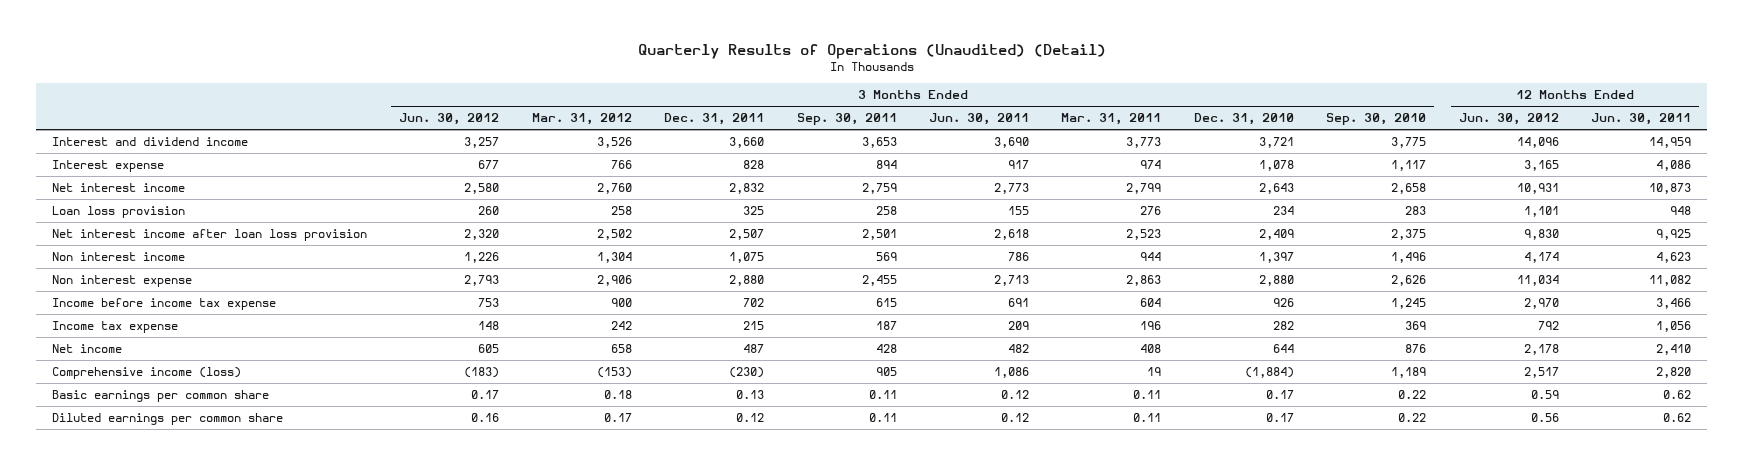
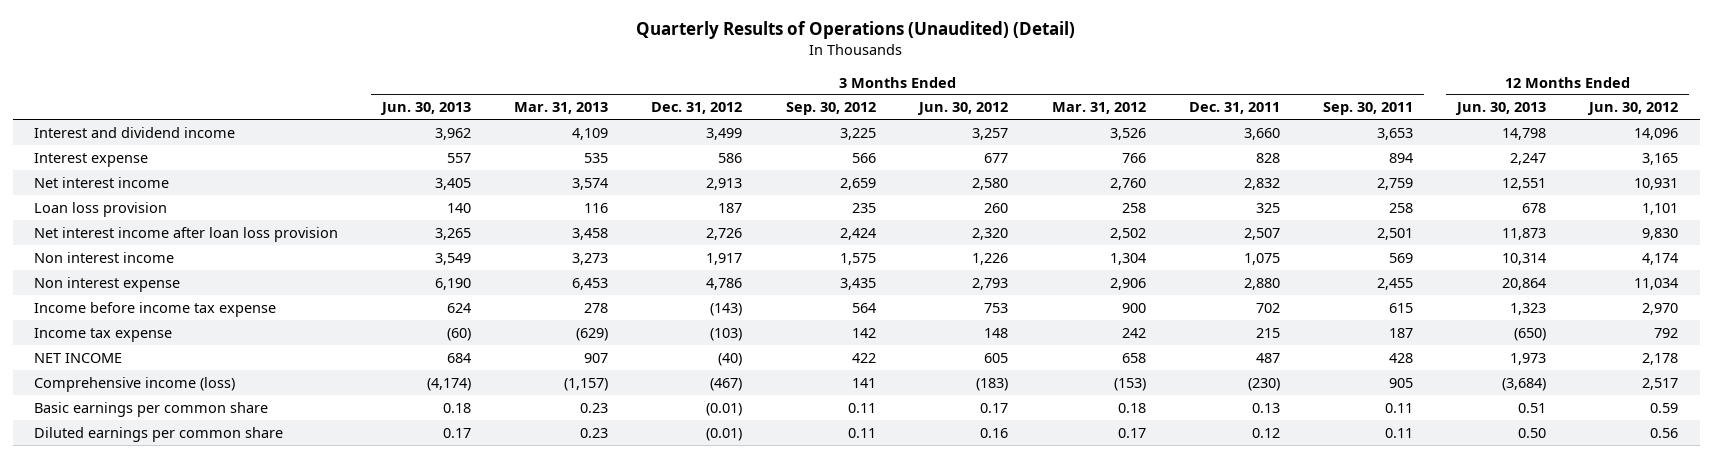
[929,113,1030,126] Jun. 30, 2011 -> none
[1061,113,1162,126] Mar. 31, 2011 -> none
[1193,113,1294,126] Dec. 31, 2010 -> none
[1326,113,1427,126] Sep. 30, 2010 -> none
[1591,113,1692,126] Jun. 30, 2011 -> none
none -> [379,102,471,116] Jun. 30, 2013
none -> [514,102,609,115] Mar. 31, 2013
none -> [651,102,743,115] Dec. 31, 2012
none -> [785,102,876,116] Sep. 30, 2012
none -> [1454,102,1546,116] Jun. 30, 2013
[52,344,123,354] Net income -> [34,352,123,363] NET INCOME

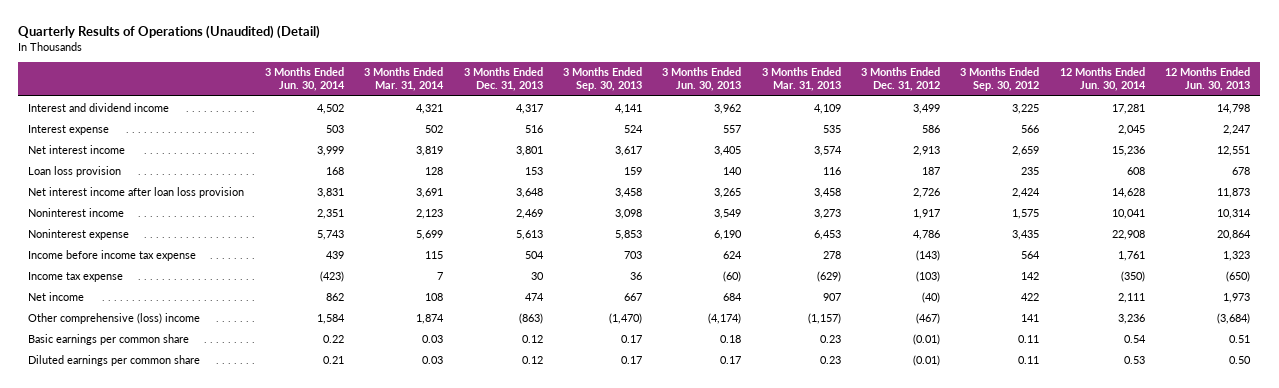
[917,102,1009,116] Jun. 30, 2012 -> none
[1051,102,1146,115] Mar. 31, 2012 -> none
[1189,102,1281,115] Dec. 31, 2011 -> none
[1323,102,1414,116] Sep. 30, 2011 -> none
[1587,102,1679,116] Jun. 30, 2012 -> none
none -> [264,67,345,92] 3 Months Ended Jun. 30, 2014
none -> [364,67,445,92] 3 Months Ended Mar. 31, 2014
none -> [463,67,543,92] 3 Months Ended Dec. 31, 2013
none -> [562,67,642,92] 3 Months Ended Sep. 30, 2013
none -> [1059,67,1146,92] 12 Months Ended Jun. 30, 2014
[34,251,175,263] Non interest income -> [28,207,125,217] Noninterest income
[34,276,181,292] Non interest expense -> [28,228,130,240] Noninterest expense
[34,352,123,363] NET INCOME -> [28,291,85,301] Net income
[34,376,236,392] Comprehensive income (loss) -> [28,312,201,324] Other comprehensive (loss) income

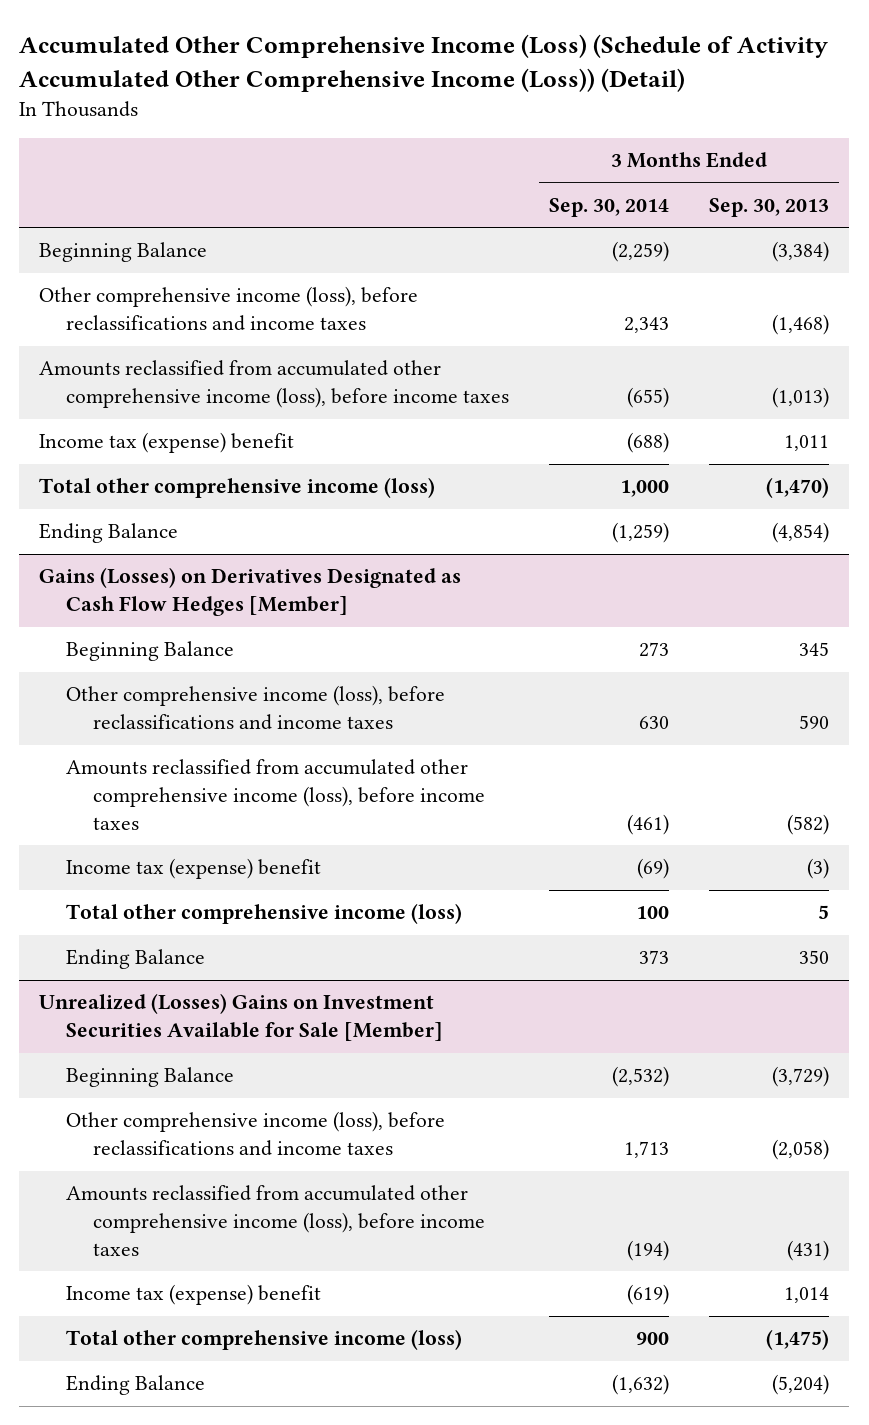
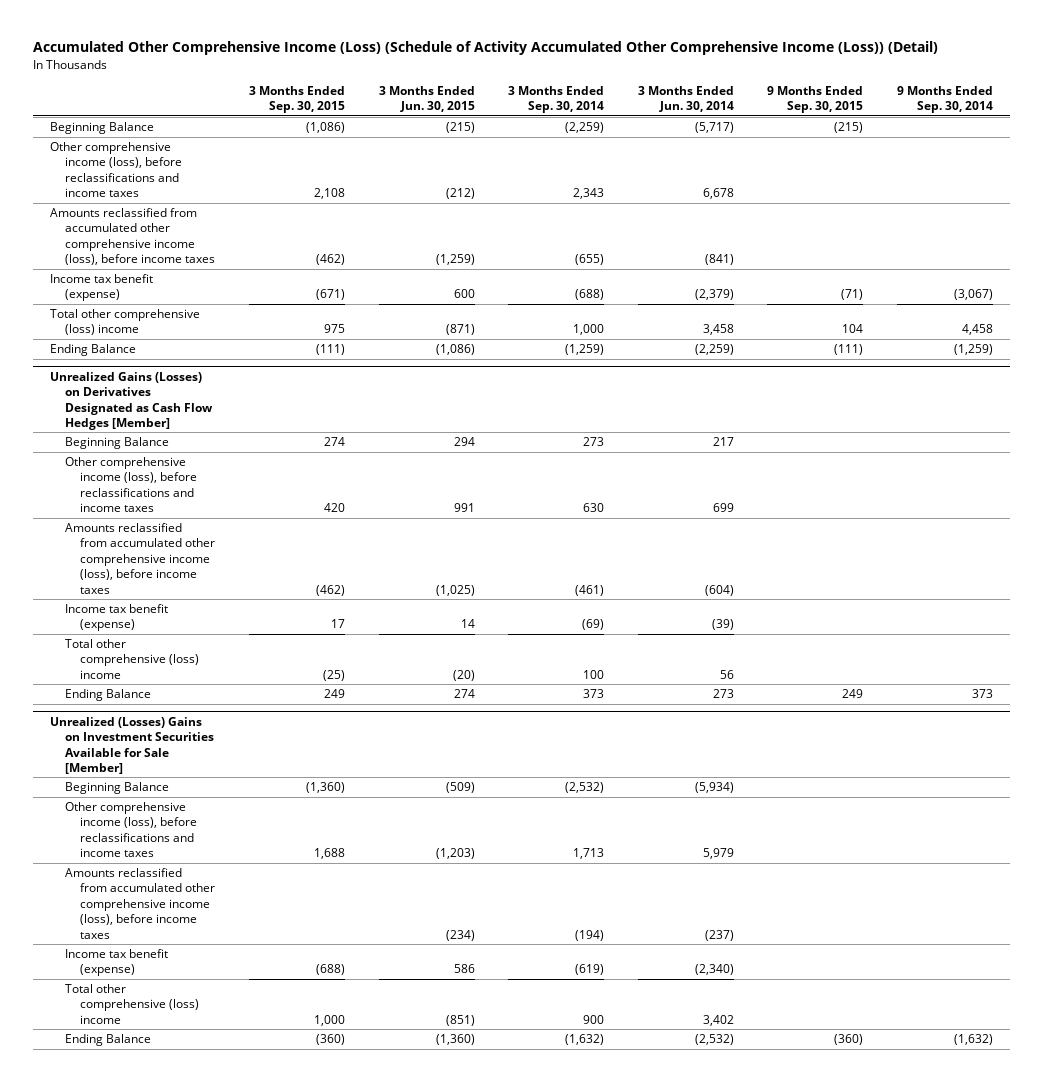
[709,197,830,217] Sep. 30, 2013 -> none
none -> [249,86,346,114] 3 Months Ended Sep. 30, 2015
none -> [378,86,475,113] 3 Months Ended Jun. 30, 2015
none -> [637,86,734,113] 3 Months Ended Jun. 30, 2014
none -> [767,86,864,114] 9 Months Ended Sep. 30, 2015
none -> [897,86,994,114] 9 Months Ended Sep. 30, 2014
[39,432,295,454] Income tax (expense) benefit -> [50,274,154,302] Income tax benefit (expense)
[39,477,436,499] Total other comprehensive income (loss) -> [50,309,201,336] Total other comprehensive (loss) income
[39,567,462,617] Gains (Losses) on Derivatives Designated as Cash Flow Hedges [Member] -> [50,371,214,430] Unrealized Gains (Losses) on Derivatives Designated as Cash Flow Hedges [Member]
[66,858,322,880] Income tax (expense) benefit -> [65,604,169,632] Income tax benefit (expense)
[66,903,463,925] Total other comprehensive income (loss) -> [65,639,200,679] Total other comprehensive (loss) income
[66,1284,322,1306] Income tax (expense) benefit -> [65,949,169,977] Income tax benefit (expense)
[66,1329,463,1351] Total other comprehensive income (loss) -> [65,984,200,1024] Total other comprehensive (loss) income

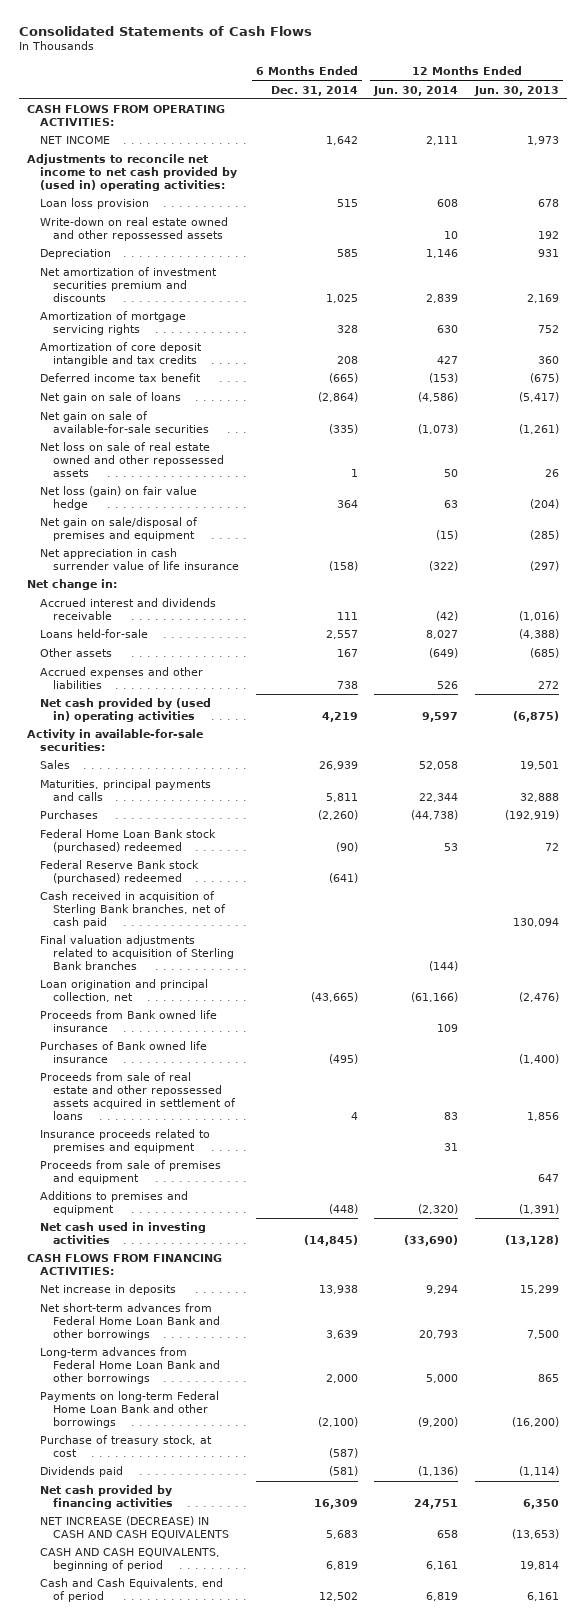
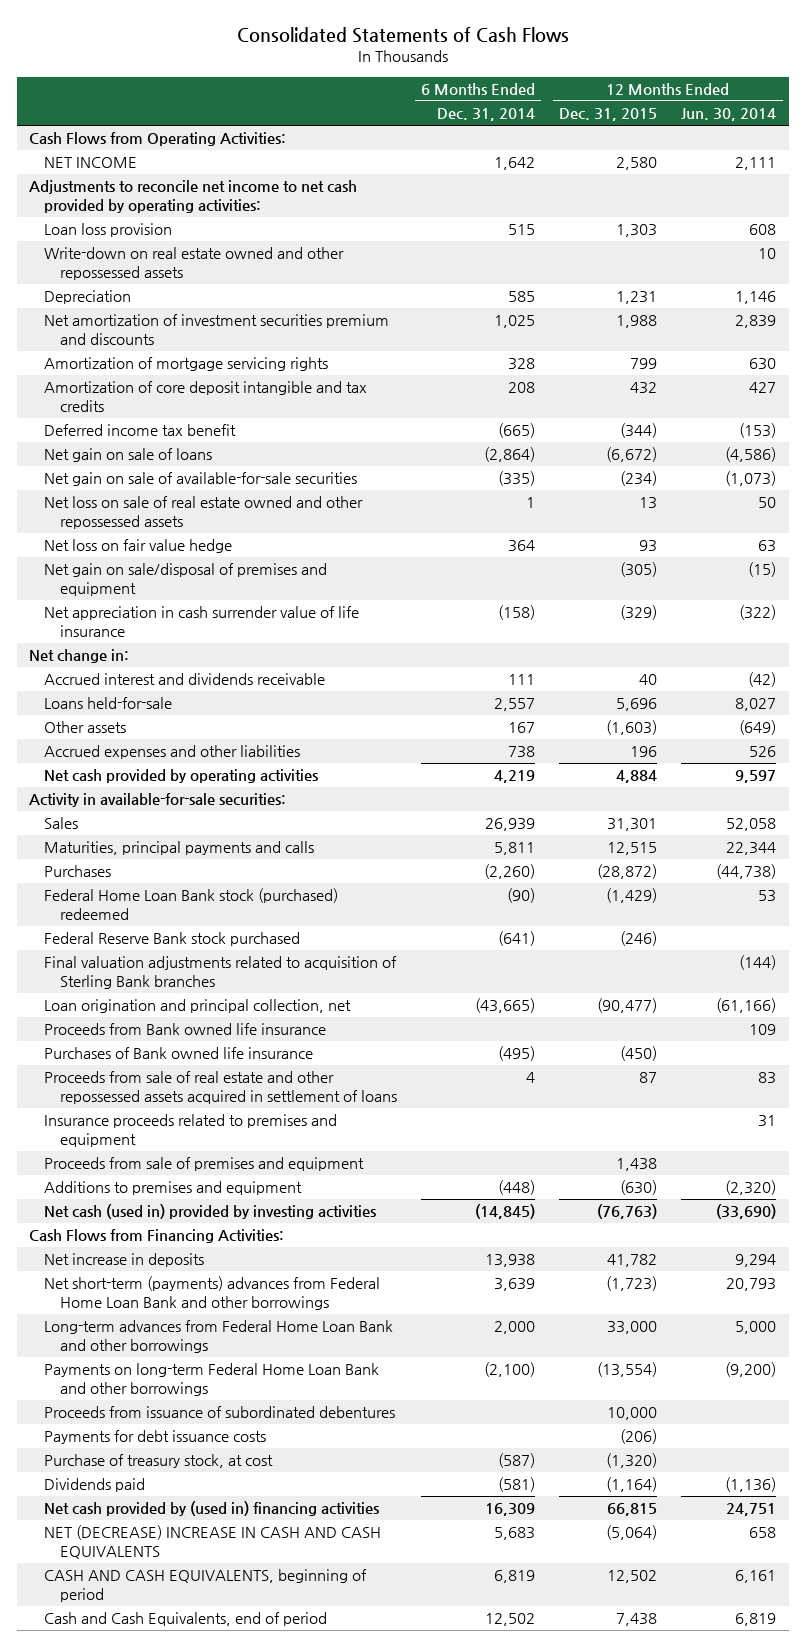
[474,85,560,96] Jun. 30, 2013 -> none
none -> [559,108,658,122] Dec. 31, 2015
[26,105,225,127] CASH FLOWS FROM OPERATING ACTIVITIES: -> [29,132,287,147] Cash Flows from Operating Activities:
[26,154,237,191] Adjustments to reconcile net income to net cash provided by (used in) operating activities: -> [29,180,358,214] Adjustments to reconcile net income to net cash provided by operating activities:
[39,486,197,511] Net loss (gain) on fair value hedge -> [44,539,233,554] Net loss on fair value hedge
[39,698,211,723] Net cash provided by (used in) operating activities -> [44,769,319,784] Net cash provided by operating activities
[39,891,227,928] Cash received in acquisition of Sterling Bank branches, net of cash paid -> none
[39,860,199,885] Federal Reserve Bank stock (purchased) redeemed -> [44,932,301,947] Federal Reserve Bank stock purchased
[39,1222,206,1245] Net cash used in investing activities -> [44,1204,377,1220] Net cash (used in) provided by investing activities
[26,1254,222,1276] CASH FLOWS FROM FINANCING ACTIVITIES: -> [29,1229,285,1244] Cash Flows from Financing Activities:
[39,1303,221,1340] Net short-term advances from Federal Home Loan Bank and other borrowings -> [44,1276,381,1311] Net short-term (payments) advances from Federal Home Loan Bank and other borrowings
none -> [44,1406,396,1419] Proceeds from issuance of subordinated debentures
none -> [44,1430,267,1445] Payments for debt issuance costs
[39,1485,174,1510] Net cash provided by financing activities -> [44,1501,380,1517] Net cash provided by (used in) financing activities
[39,1516,230,1540] NET INCREASE (DECREASE) IN CASH AND CASH EQUIVALENTS -> [44,1525,382,1560] NET (DECREASE) INCREASE IN CASH AND CASH EQUIVALENTS

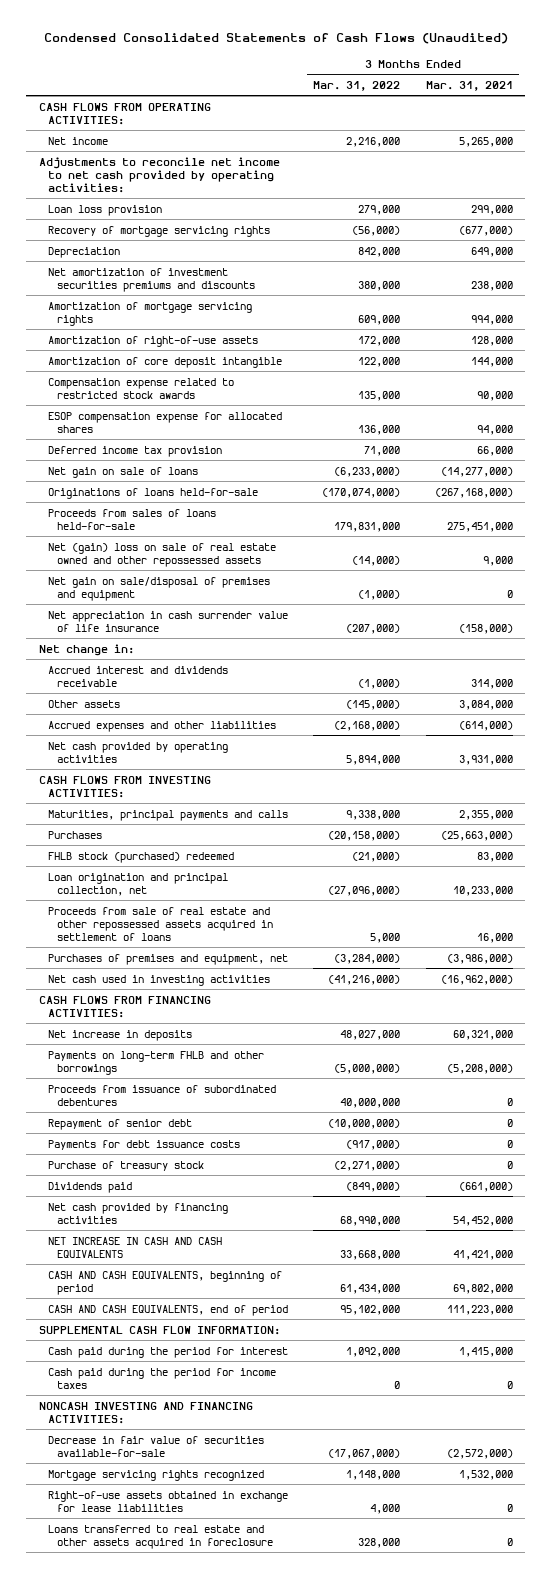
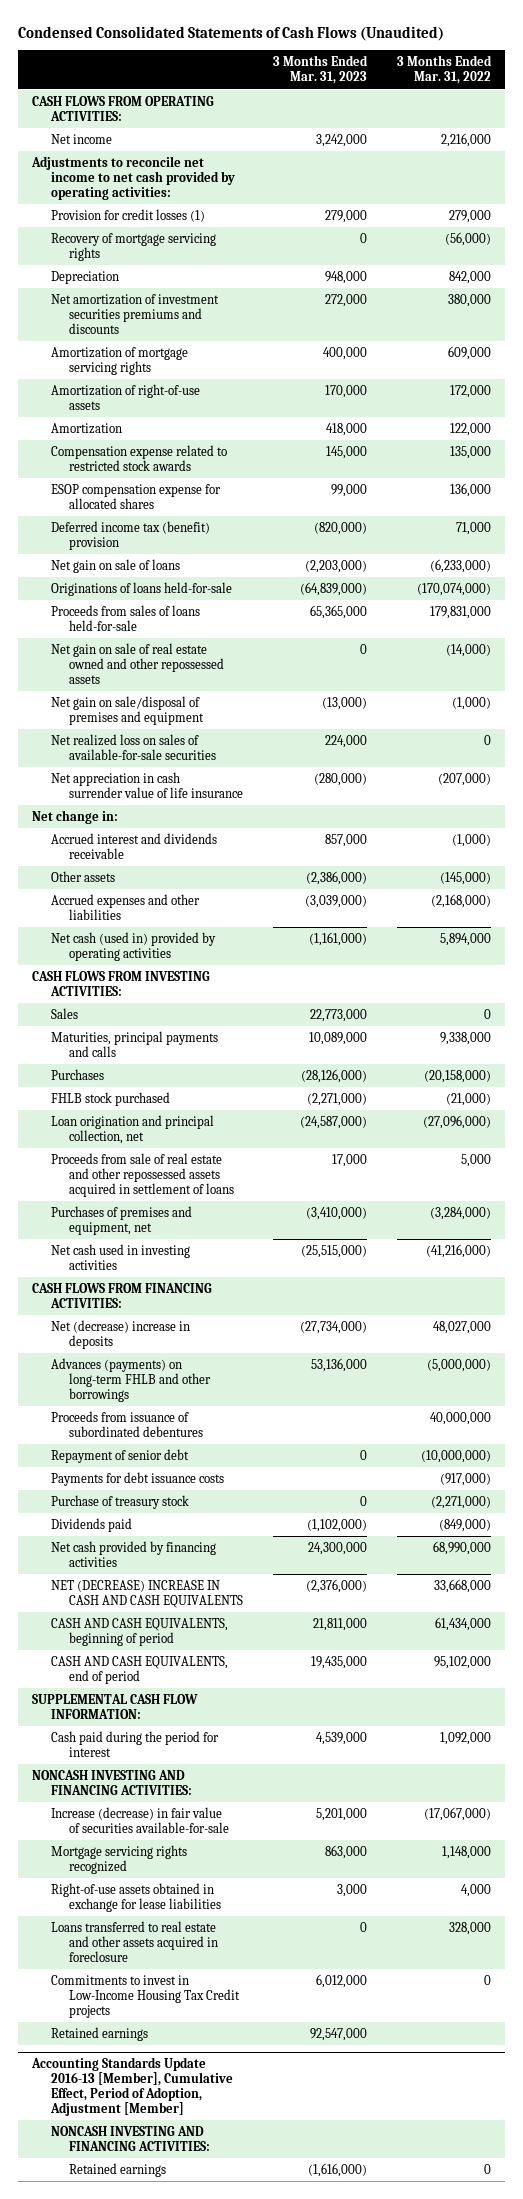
[425,80,513,91] Mar. 31, 2021 -> none
none -> [272,55,368,85] 3 Months Ended Mar. 31, 2023
[48,204,163,216] Loan loss provision -> [50,209,205,223] Provision for credit losses (1)
[48,356,283,368] Amortization of core deposit intangible -> [50,423,122,435] Amortization
[48,445,223,457] Deferred income tax provision -> [50,521,210,550] Deferred income tax (benefit) provision
[48,542,277,567] Net (gain) loss on sale of real estate owned and other repossessed assets -> [50,643,225,684] Net gain on sale of real estate owned and other repossessed assets
none -> [50,734,217,760] Net realized loss on sales of available-for-sale securities
[48,741,229,763] Net cash provided by operating activities -> [50,932,216,961] Net cash (used in) provided by operating activities
none -> [50,1008,78,1020] Sales
[48,851,235,863] FHLB stock (purchased) redeemed -> [50,1092,170,1107] FHLB stock purchased
[48,1029,193,1041] Net increase in deposits -> [50,1320,190,1349] Net (decrease) increase in deposits
[48,1050,265,1075] Payments on long-term FHLB and other borrowings -> [50,1358,212,1402] Advances (payments) on long-term FHLB and other borrowings
[48,1236,223,1258] NET INCREASE IN CASH AND CASH EQUIVALENTS -> [50,1580,244,1608] NET (DECREASE) INCREASE IN CASH AND CASH EQUIVALENTS
[48,1367,277,1389] Cash paid during the period for income taxes -> none
[48,1435,265,1457] Decrease in fair value of securities available-for-sale -> [50,1807,230,1833] Increase (decrease) in fair value of securities available-for-sale
none -> [50,1975,241,2018] Commitments to invest in Low-Income Housing Tax Credit projects
none -> [50,2027,148,2042] Retained earnings
none -> [31,2057,233,2116] Accounting Standards Update 2016-13 [Member], Cumulative Effect, Period of Adoption, Adjustment [Member]
none -> [50,2126,211,2151] NONCASH INVESTING AND FINANCING ACTIVITIES:
none -> [69,2163,167,2178] Retained earnings

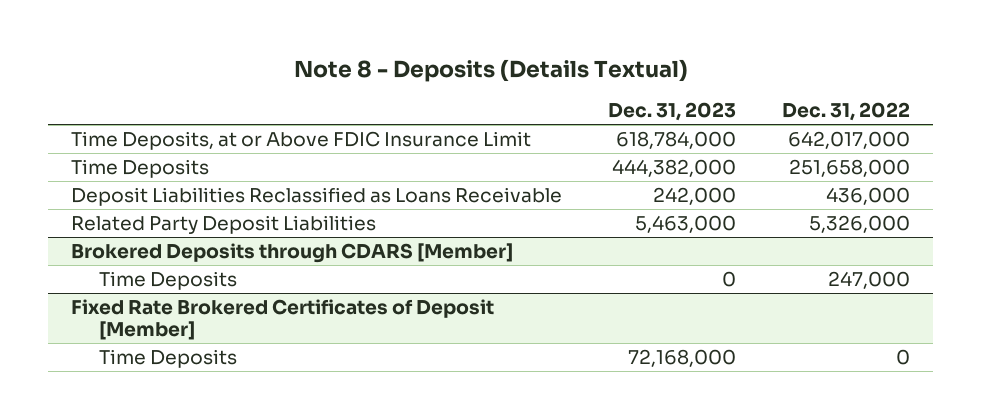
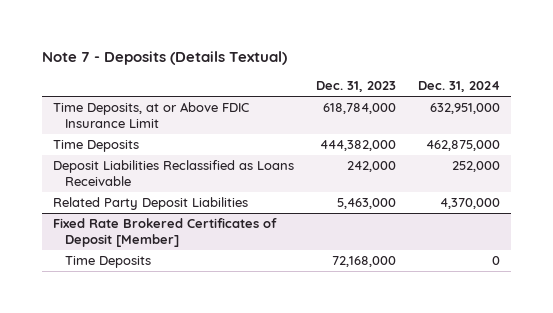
[293,59,688,83] Note 8 - Deposits (Details Textual) -> [42,51,288,66] Note 7 - Deposits (Details Textual)
[782,102,911,122] Dec. 31, 2022 -> none
none -> [417,81,500,93] Dec. 31, 2024
[70,242,513,263] Brokered Deposits through CDARS [Member] -> none
[99,270,238,290] Time Deposits -> none

